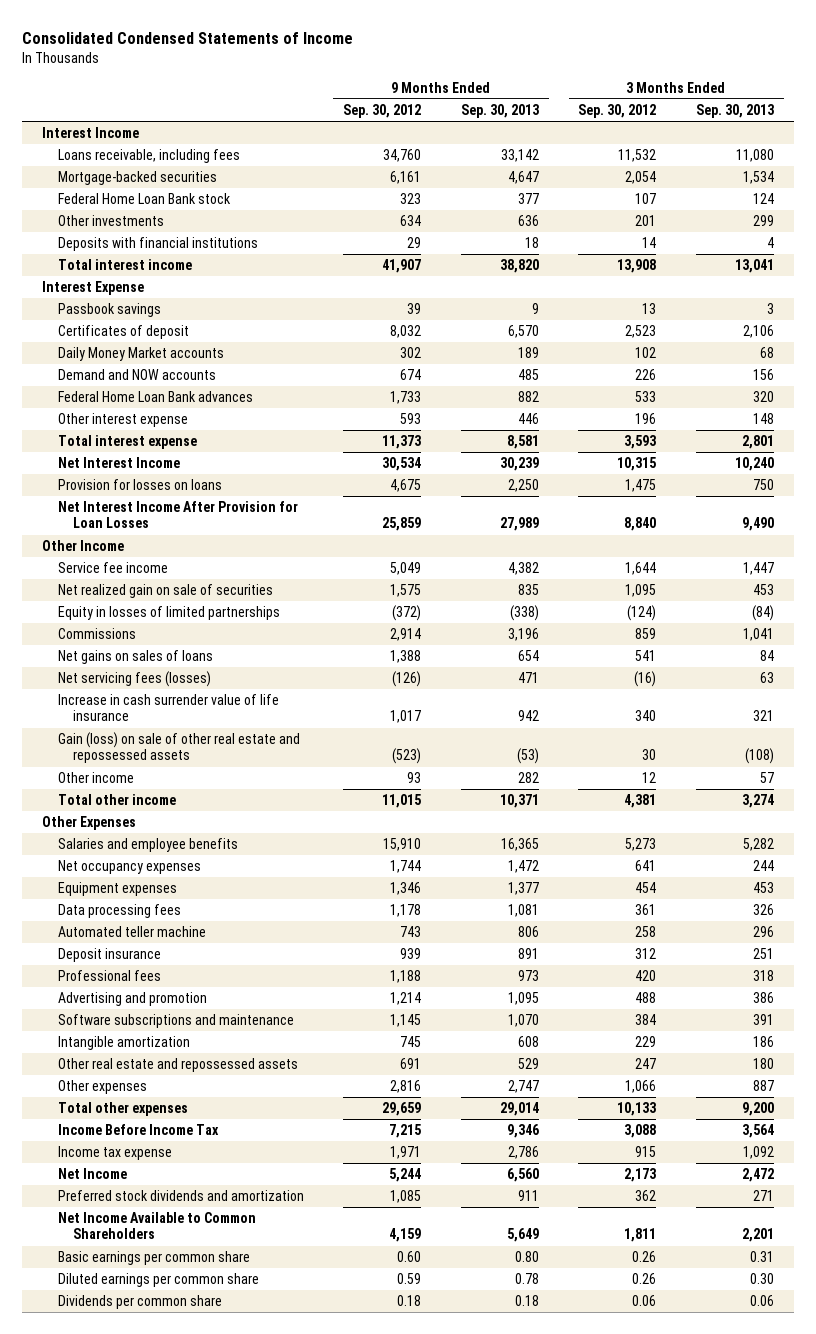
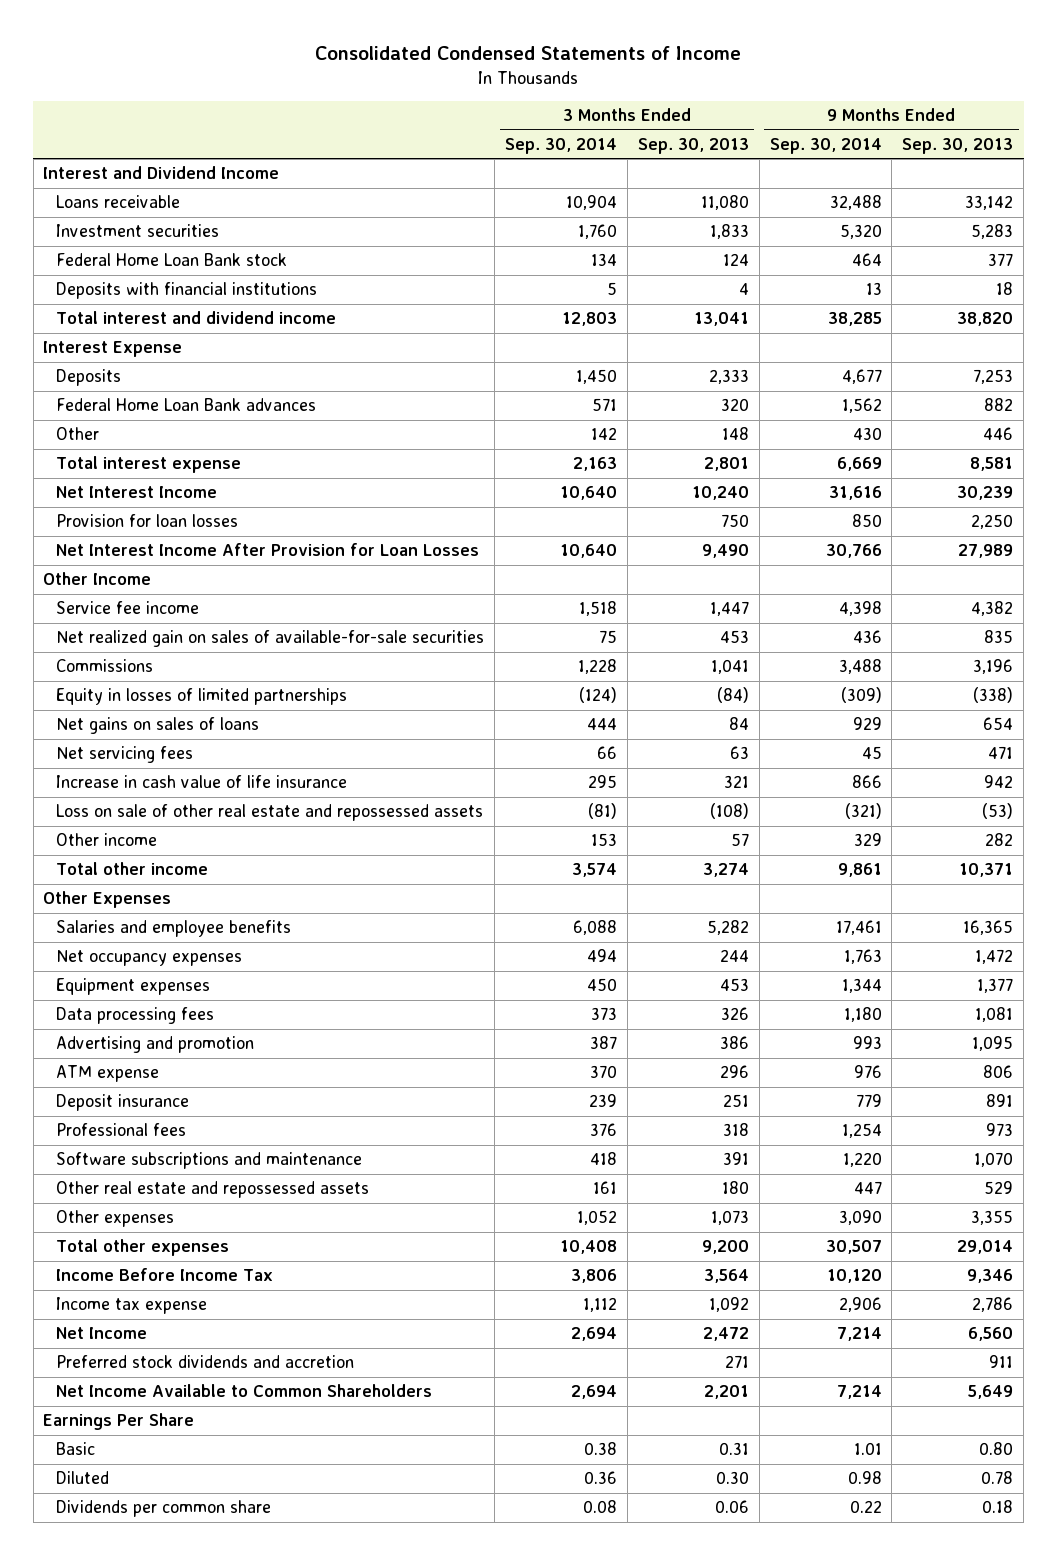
[343,104,422,119] Sep. 30, 2012 -> none
[578,104,657,119] Sep. 30, 2012 -> none
none -> [504,138,617,155] Sep. 30, 2014
none -> [769,138,882,155] Sep. 30, 2014
[42,127,140,139] Interest Income -> [43,166,280,180] Interest and Dividend Income
[57,149,240,164] Loans receivable, including fees -> [56,195,181,209] Loans receivable
[57,171,217,186] Mortgage-backed securities -> [56,224,220,238] Investment securities
[507,171,539,185] 4,647 -> [971,224,1014,240] 5,283
[743,171,775,185] 1,534 -> [709,224,749,240] 1,833
[57,215,164,227] Other investments -> none
[57,259,192,271] Total interest income -> [56,311,337,325] Total interest and dividend income
[57,303,161,318] Passbook savings -> none
[57,325,189,340] Certificates of deposit -> none
[57,347,224,362] Daily Money Market accounts -> none
[57,369,216,381] Demand and NOW accounts -> none
none -> [56,369,122,387] Deposits
[57,413,188,428] Other interest expense -> [56,427,100,441] Other
[57,479,222,491] Provision for losses on loans -> [56,514,239,528] Provision for loan losses
[57,584,273,599] Net realized gain on sale of securities -> [56,630,485,648] Net realized gain on sales of available-for-sale securities
[57,606,280,621] Equity in losses of limited partnerships -> [56,688,348,706] Equity in losses of limited partnerships
[57,671,211,688] Net servicing fees (losses) -> [56,746,194,764] Net servicing fees
[57,694,279,722] Increase in cash surrender value of life insurance -> [56,775,348,789] Increase in cash value of life insurance
[57,732,300,764] Gain (loss) on sale of other real estate and repossessed assets -> [56,804,484,822] Loss on sale of other real estate and repossessed assets
[57,992,207,1007] Advertising and promotion -> [56,1036,255,1054] Advertising and promotion
[57,926,206,938] Automated teller machine -> [56,1065,160,1083] ATM expense
[57,1036,190,1051] Intangible amortization -> none
[507,1080,539,1094] 2,747 -> [971,1210,1014,1226] 3,355
[753,1080,775,1092] 887 -> [710,1210,749,1226] 1,073
[57,1190,304,1202] Preferred stock dividends and amortization -> [56,1355,355,1369] Preferred stock dividends and accretion
none -> [43,1413,195,1431] Earnings Per Share
[57,1251,250,1266] Basic earnings per common share -> [56,1442,96,1456] Basic
[57,1273,259,1288] Diluted earnings per common share -> [56,1471,110,1485] Diluted

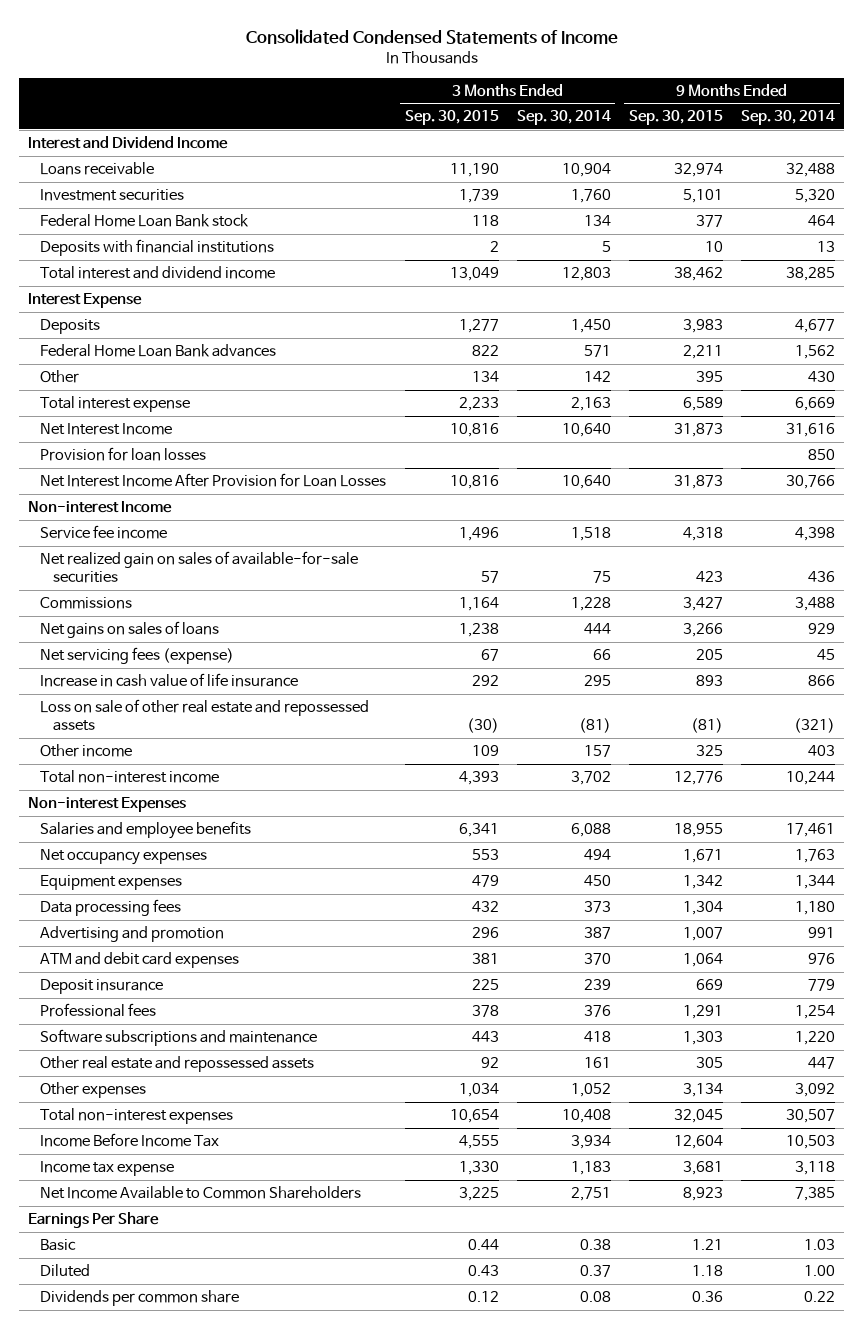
[637,138,749,155] Sep. 30, 2013 -> none
[902,138,1014,155] Sep. 30, 2013 -> none
none -> [404,110,499,126] Sep. 30, 2015
none -> [628,110,723,126] Sep. 30, 2015
[43,572,152,586] Other Income -> [28,501,173,514] Non-interest Income
[56,688,348,706] Equity in losses of limited partnerships -> none
[56,746,194,764] Net servicing fees -> [40,647,235,665] Net servicing fees (expense)
[590,833,617,847] 153 -> [583,745,611,758] 157
[853,833,882,847] 329 -> [808,745,836,757] 403
[56,862,209,876] Total other income -> [40,770,220,784] Total non-interest income
[571,863,617,878] 3,574 -> [570,771,611,786] 3,702
[837,863,882,878] 9,861 -> [786,771,836,786] 10,244
[43,891,172,909] Other Expenses -> [28,797,187,813] Non-interest Expenses
[852,1036,882,1050] 993 -> [808,927,836,939] 991
[56,1065,160,1083] ATM expense -> [40,952,240,969] ATM and debit card expenses
[56,1327,148,1340] Net Income -> none
[56,1355,355,1369] Preferred stock dividends and accretion -> none
[838,1210,882,1226] 3,090 -> [795,1083,836,1098] 3,092
[56,1239,230,1257] Total other expenses -> [40,1108,234,1125] Total non-interest expenses
[570,1269,617,1284] 3,806 -> [570,1135,611,1150] 3,934
[826,1269,882,1284] 10,120 -> [786,1135,836,1150] 10,503
[582,1297,617,1313] 1,112 -> [570,1161,611,1176] 1,183
[838,1297,882,1313] 2,906 -> [795,1161,836,1176] 3,118
[570,1385,617,1400] 2,694 -> [570,1187,611,1202] 2,751
[836,1385,882,1400] 7,214 -> [795,1187,836,1202] 7,385
[853,1442,882,1456] 1.01 -> [804,1239,836,1251] 1.03
[583,1471,617,1485] 0.36 -> [579,1265,611,1278] 0.37
[847,1471,882,1485] 0.98 -> [804,1265,836,1277] 1.00

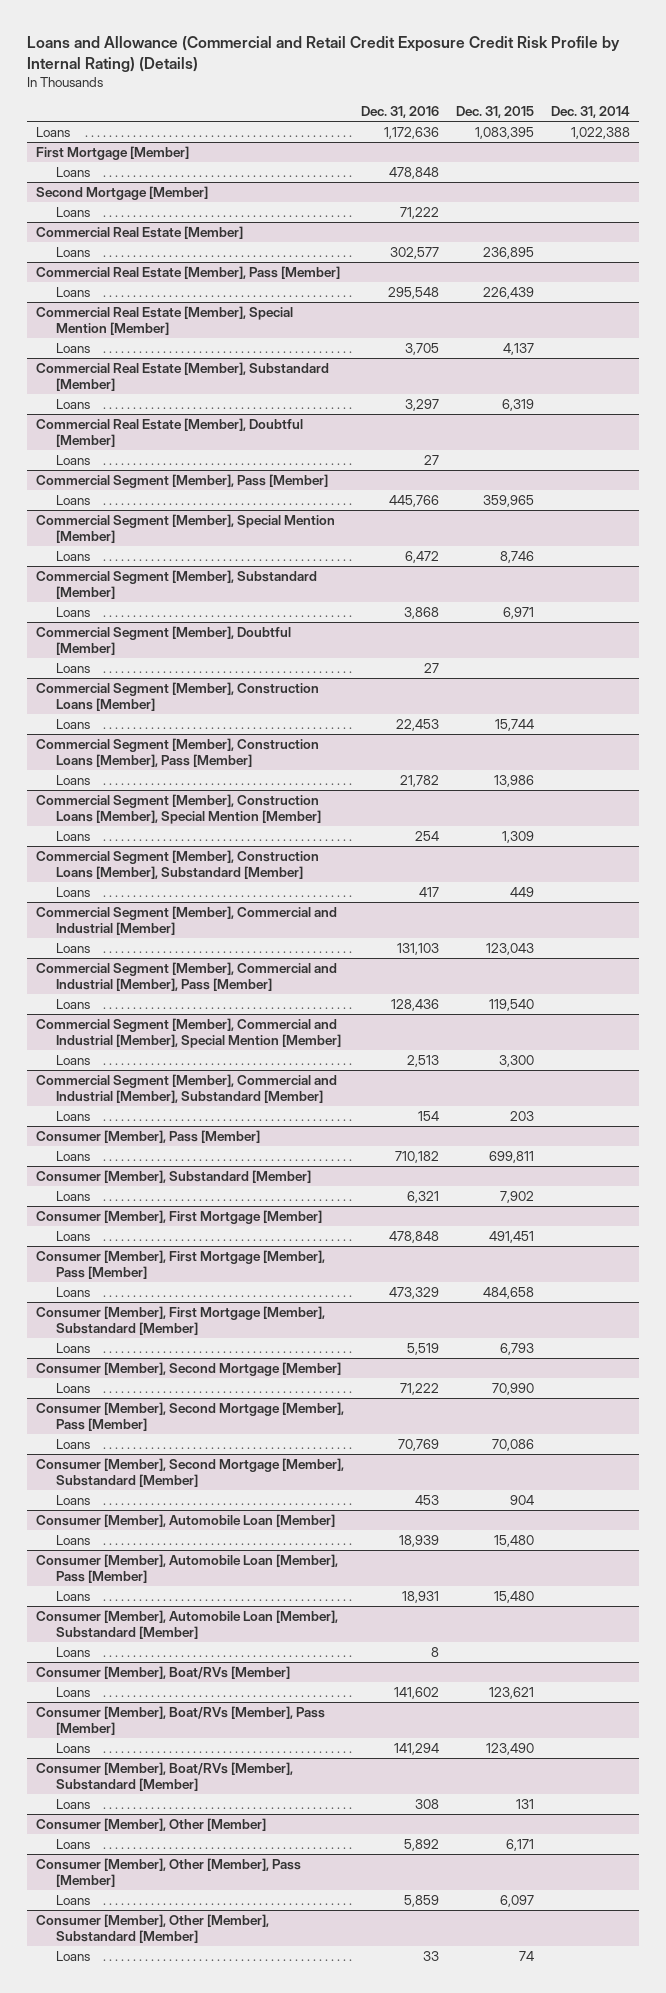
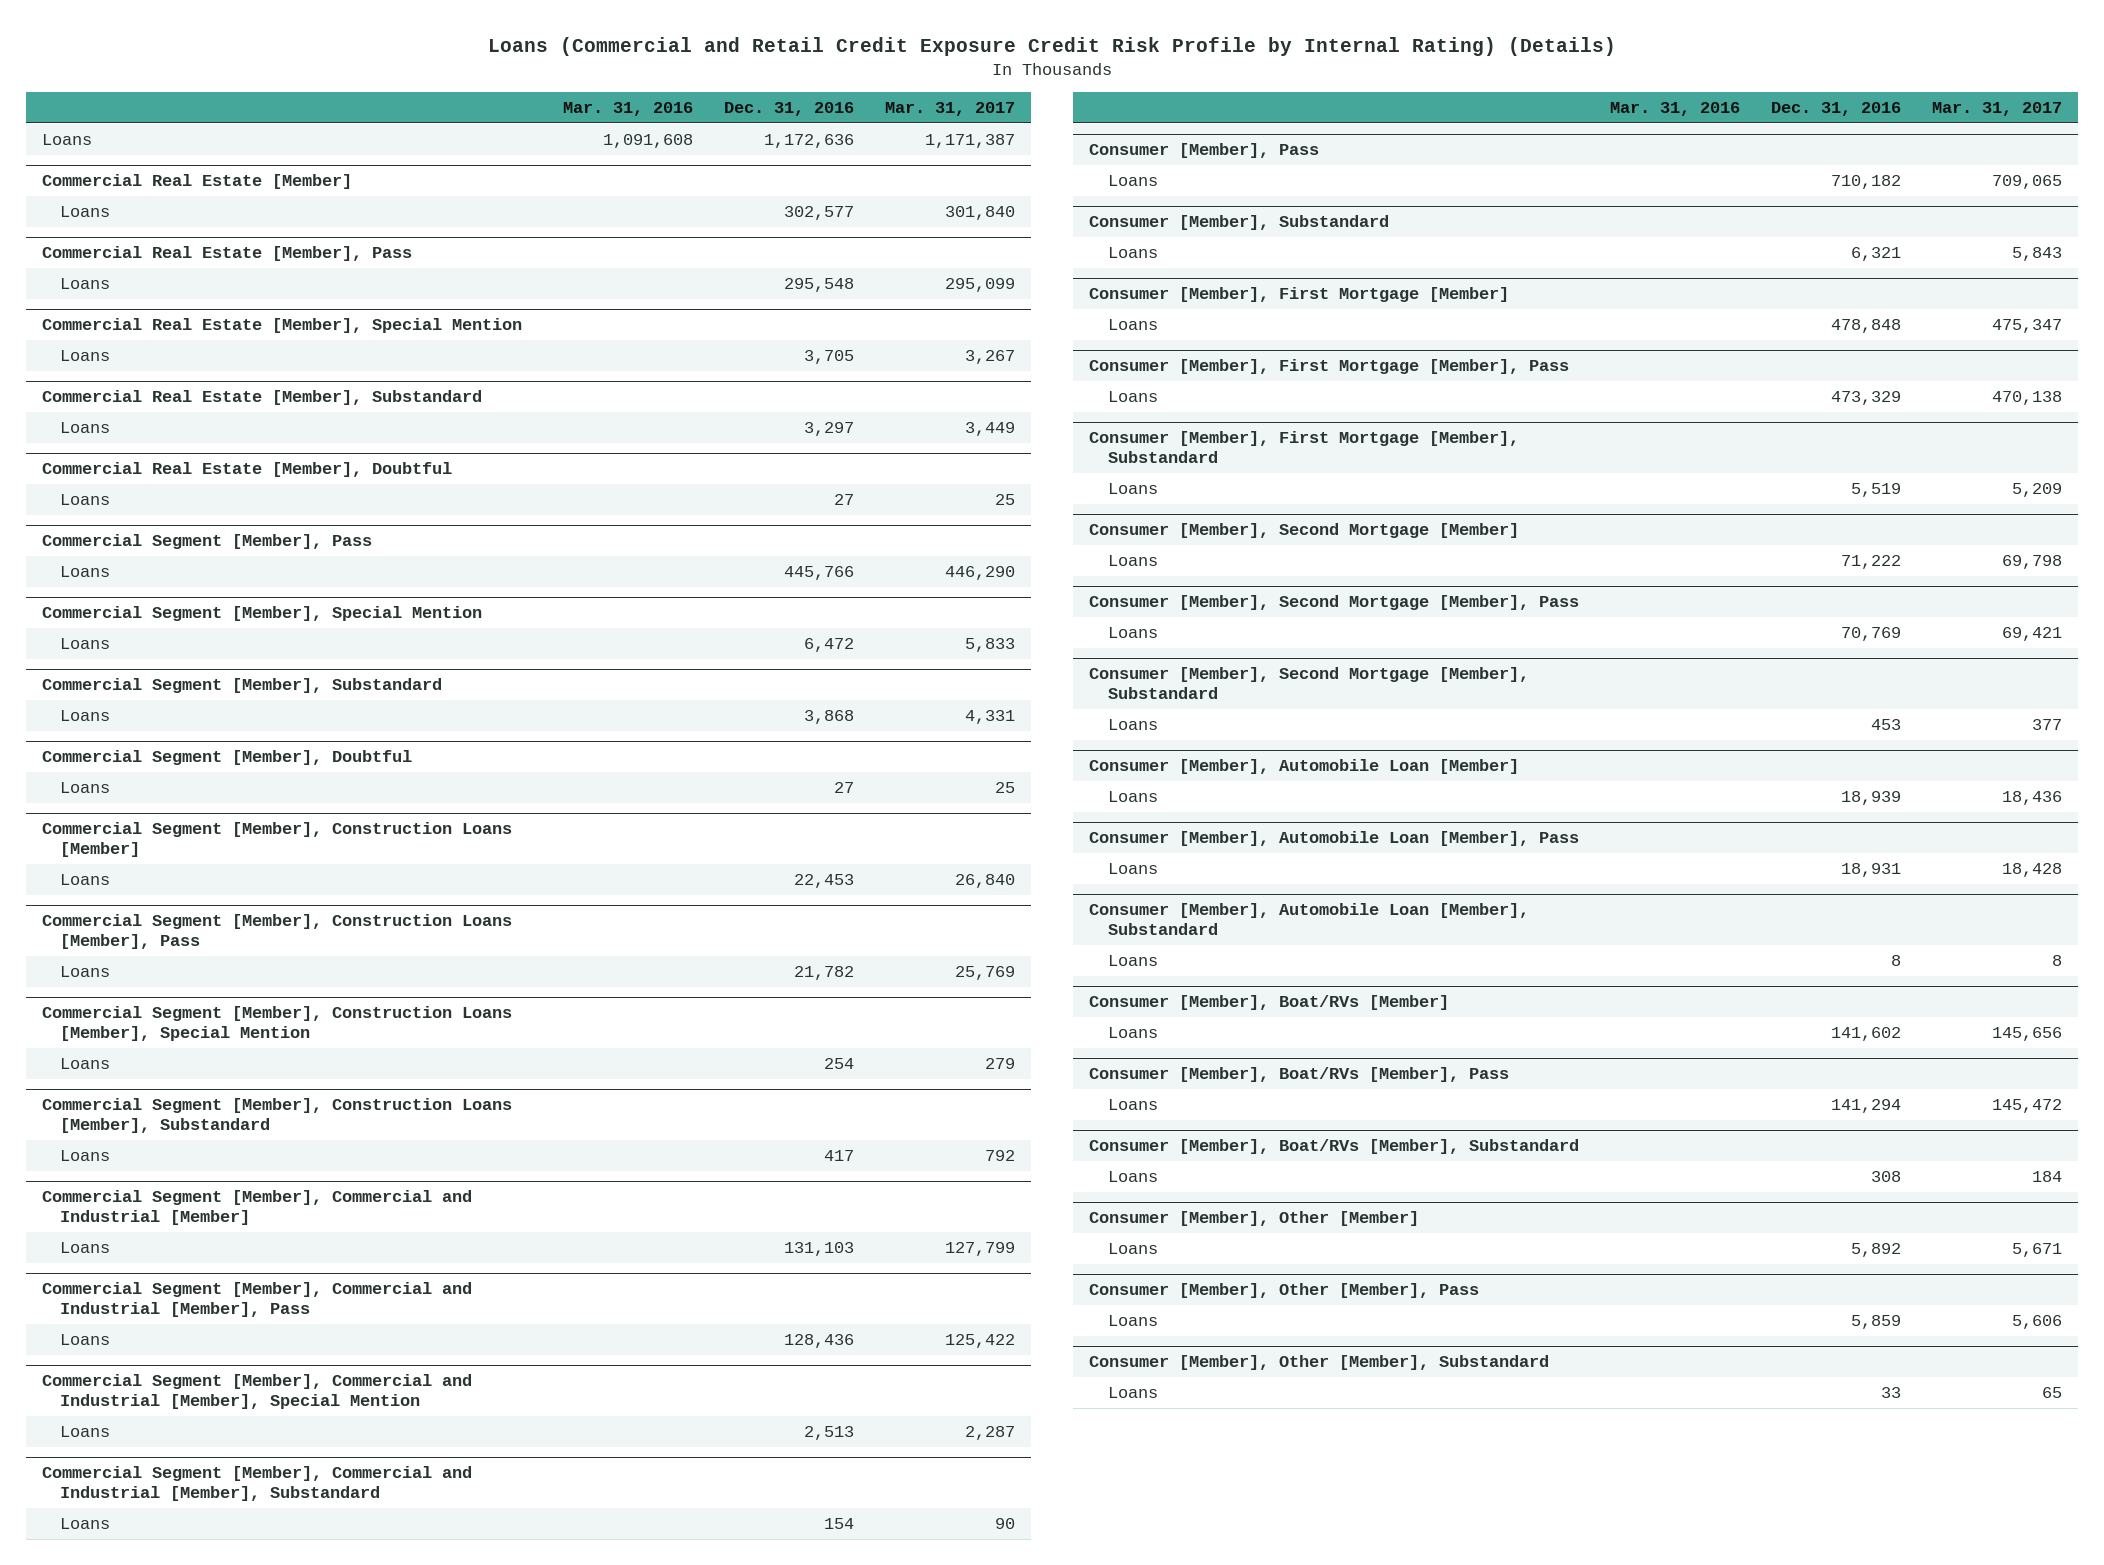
[27,36,621,73] Loans and Allowance (Commercial and Retail Credit Exposure Credit Risk Profile by Internal Rating) (Details) -> [488,37,1617,57] Loans (Commercial and Retail Credit Exposure Credit Risk Profile by Internal Rating) (Details)
[456,105,535,118] Dec. 31, 2015 -> none
[551,105,631,118] Dec. 31, 2014 -> none
none -> [562,102,693,117] Mar. 31, 2016
none -> [885,102,1016,117] Mar. 31, 2017
[35,146,189,161] First Mortgage [Member] -> none
[55,167,90,178] Loans -> none
[35,186,208,201] Second Mortgage [Member] -> none
[55,207,90,218] Loans -> none
[35,266,340,280] Commercial Real Estate [Member], Pass [Member] -> [41,246,412,262] Commercial Real Estate [Member], Pass
[35,306,293,336] Commercial Real Estate [Member], Special Mention [Member] -> [41,318,522,334] Commercial Real Estate [Member], Special Mention
[35,362,329,392] Commercial Real Estate [Member], Substandard [Member] -> [41,390,482,406] Commercial Real Estate [Member], Substandard
[35,418,303,448] Commercial Real Estate [Member], Doubtful [Member] -> [41,462,452,478] Commercial Real Estate [Member], Doubtful
[35,474,328,489] Commercial Segment [Member], Pass [Member] -> [41,534,372,550] Commercial Segment [Member], Pass
[35,514,335,544] Commercial Segment [Member], Special Mention [Member] -> [41,606,482,622] Commercial Segment [Member], Special Mention
[35,570,317,600] Commercial Segment [Member], Substandard [Member] -> [41,678,442,694] Commercial Segment [Member], Substandard
[35,626,291,656] Commercial Segment [Member], Doubtful [Member] -> [41,750,412,766] Commercial Segment [Member], Doubtful
[35,738,319,768] Commercial Segment [Member], Construction Loans [Member], Pass [Member] -> [41,914,512,950] Commercial Segment [Member], Construction Loans [Member], Pass
[35,794,321,825] Commercial Segment [Member], Construction Loans [Member], Special Mention [Member] -> [41,1006,512,1042] Commercial Segment [Member], Construction Loans [Member], Special Mention
[35,850,319,880] Commercial Segment [Member], Construction Loans [Member], Substandard [Member] -> [41,1098,512,1134] Commercial Segment [Member], Construction Loans [Member], Substandard
[35,962,337,992] Commercial Segment [Member], Commercial and Industrial [Member], Pass [Member] -> [41,1282,472,1318] Commercial Segment [Member], Commercial and Industrial [Member], Pass
[35,1018,341,1049] Commercial Segment [Member], Commercial and Industrial [Member], Special Mention [Member] -> [41,1374,472,1410] Commercial Segment [Member], Commercial and Industrial [Member], Special Mention
[35,1074,337,1104] Commercial Segment [Member], Commercial and Industrial [Member], Substandard [Member] -> [41,1466,472,1502] Commercial Segment [Member], Commercial and Industrial [Member], Substandard
[35,1130,260,1144] Consumer [Member], Pass [Member] -> [1088,143,1319,159] Consumer [Member], Pass
[35,1170,311,1184] Consumer [Member], Substandard [Member] -> [1088,215,1389,231] Consumer [Member], Substandard
[35,1250,325,1280] Consumer [Member], First Mortgage [Member], Pass [Member] -> [1088,359,1569,375] Consumer [Member], First Mortgage [Member], Pass
[35,1306,325,1336] Consumer [Member], First Mortgage [Member], Substandard [Member] -> [1088,431,1519,464] Consumer [Member], First Mortgage [Member], Substandard
[35,1402,344,1432] Consumer [Member], Second Mortgage [Member], Pass [Member] -> [1088,595,1579,611] Consumer [Member], Second Mortgage [Member], Pass
[35,1458,344,1488] Consumer [Member], Second Mortgage [Member], Substandard [Member] -> [1088,667,1529,700] Consumer [Member], Second Mortgage [Member], Substandard
[35,1554,338,1584] Consumer [Member], Automobile Loan [Member], Pass [Member] -> [1088,831,1579,847] Consumer [Member], Automobile Loan [Member], Pass
[35,1610,338,1640] Consumer [Member], Automobile Loan [Member], Substandard [Member] -> [1088,903,1529,936] Consumer [Member], Automobile Loan [Member], Substandard
[35,1706,325,1736] Consumer [Member], Boat/RVs [Member], Pass [Member] -> [1088,1067,1509,1083] Consumer [Member], Boat/RVs [Member], Pass
[35,1762,293,1792] Consumer [Member], Boat/RVs [Member], Substandard [Member] -> [1088,1139,1579,1155] Consumer [Member], Boat/RVs [Member], Substandard
[35,1858,301,1888] Consumer [Member], Other [Member], Pass [Member] -> [1088,1283,1479,1299] Consumer [Member], Other [Member], Pass
[35,1914,269,1944] Consumer [Member], Other [Member], Substandard [Member] -> [1088,1355,1549,1371] Consumer [Member], Other [Member], Substandard

